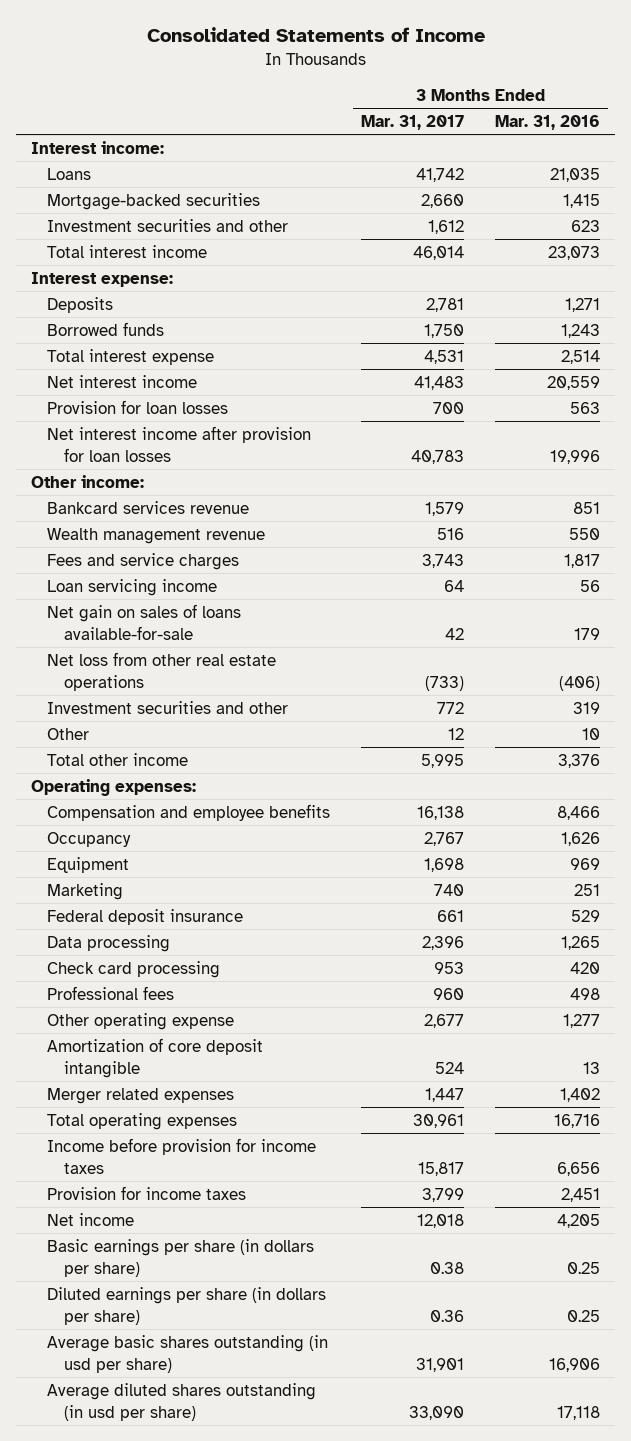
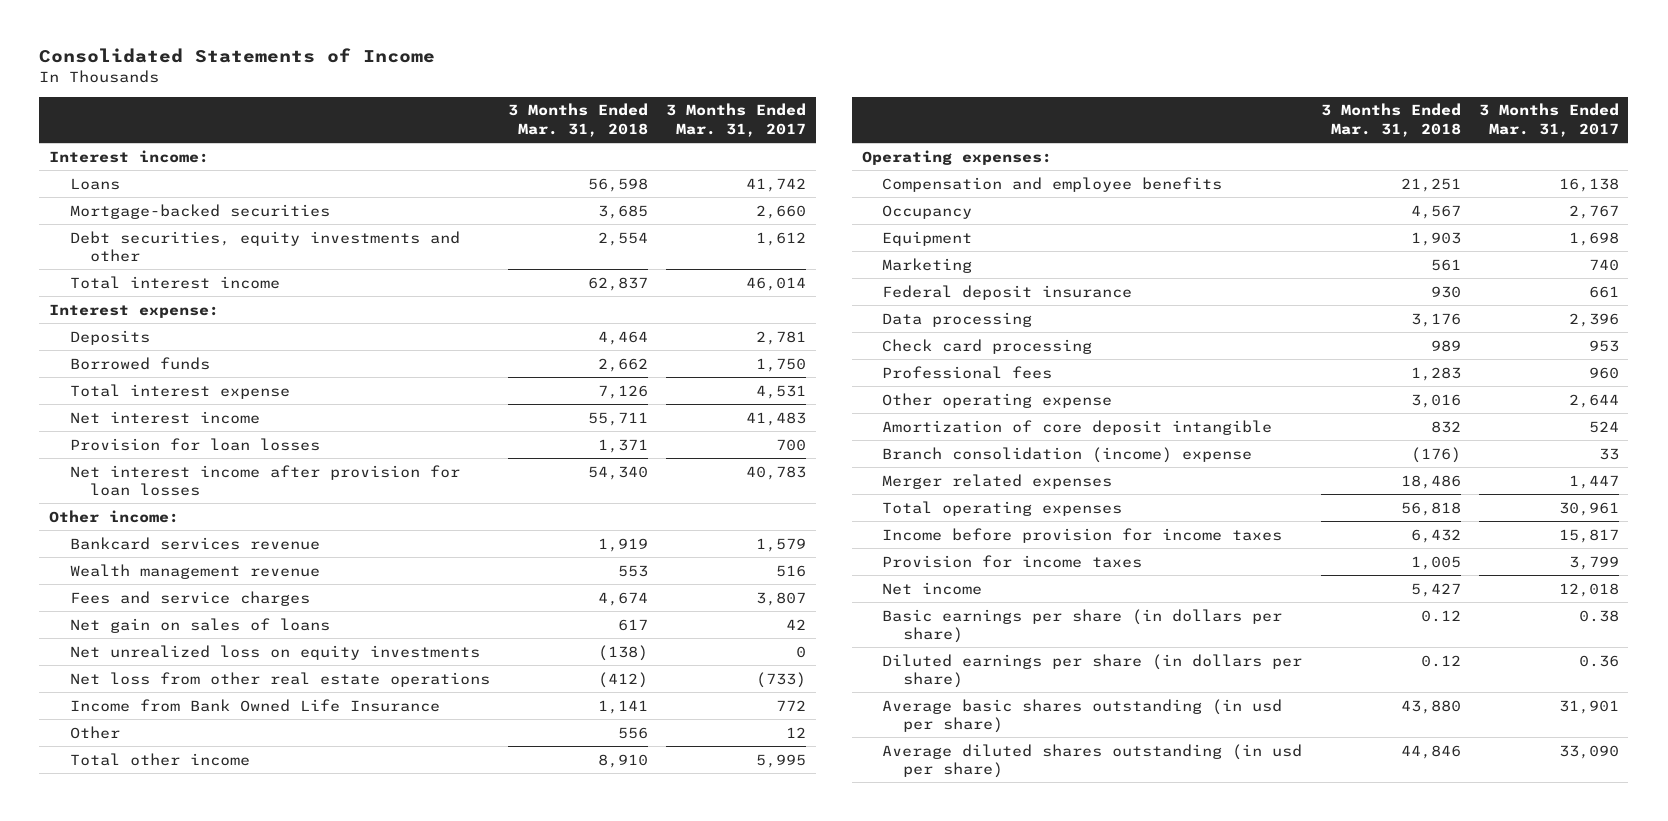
[494,115,600,131] Mar. 31, 2016 -> none
none -> [507,103,648,137] 3 Months Ended Mar. 31, 2018
[47,218,289,232] Investment securities and other -> [69,230,460,262] Debt securities, equity investments and other
[47,578,218,596] Loan servicing income -> none
[422,553,465,568] 3,743 -> [756,591,807,606] 3,807
[47,603,242,640] Net gain on sales of loans available-for-sale -> [69,617,330,633] Net gain on sales of loans
none -> [69,644,480,660] Net unrealized loss on equity investments
[47,700,289,714] Investment securities and other -> [69,698,440,712] Income from Bank Owned Life Insurance
[424,1013,465,1028] 2,677 -> [1569,393,1620,408] 2,644
none -> [882,446,1253,463] Branch consolidation (income) expense

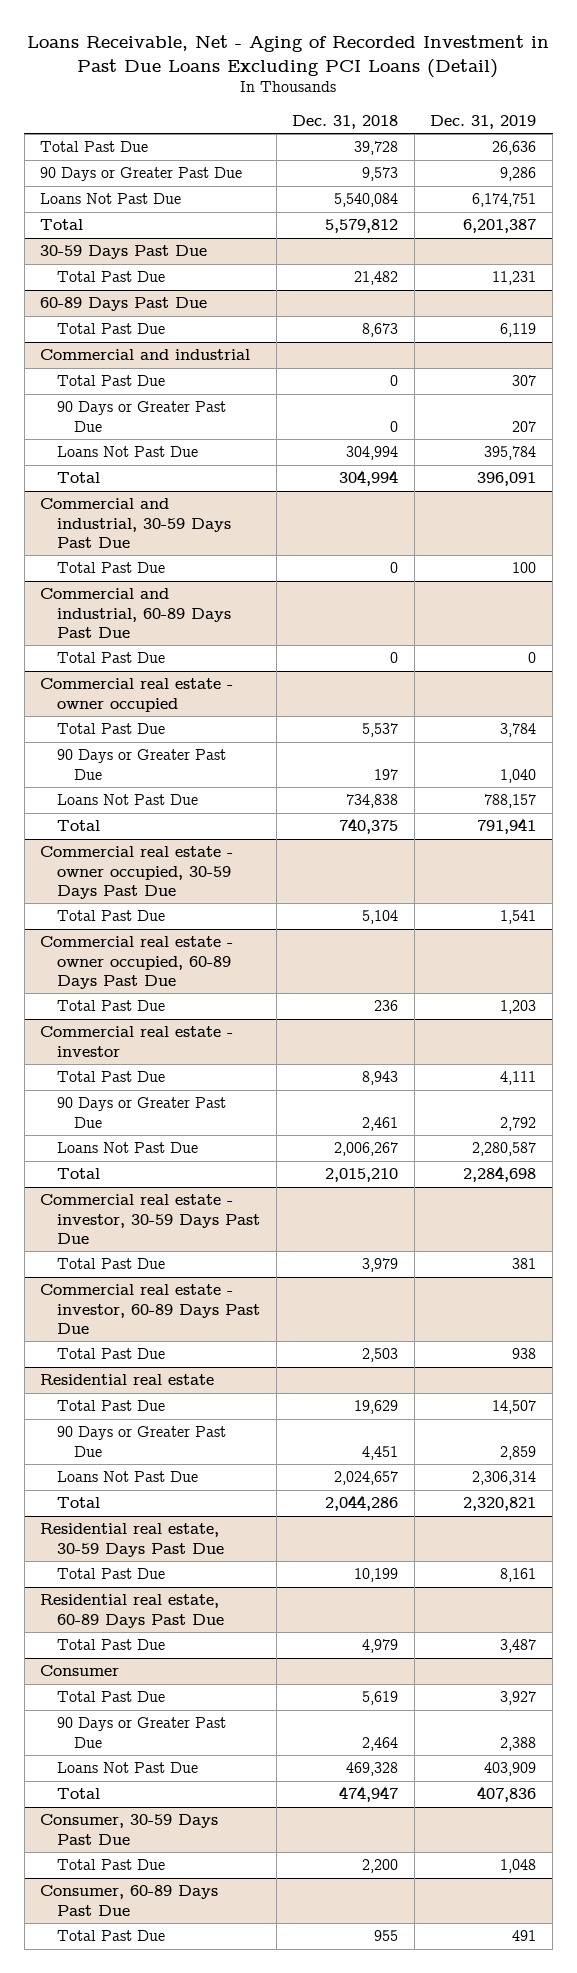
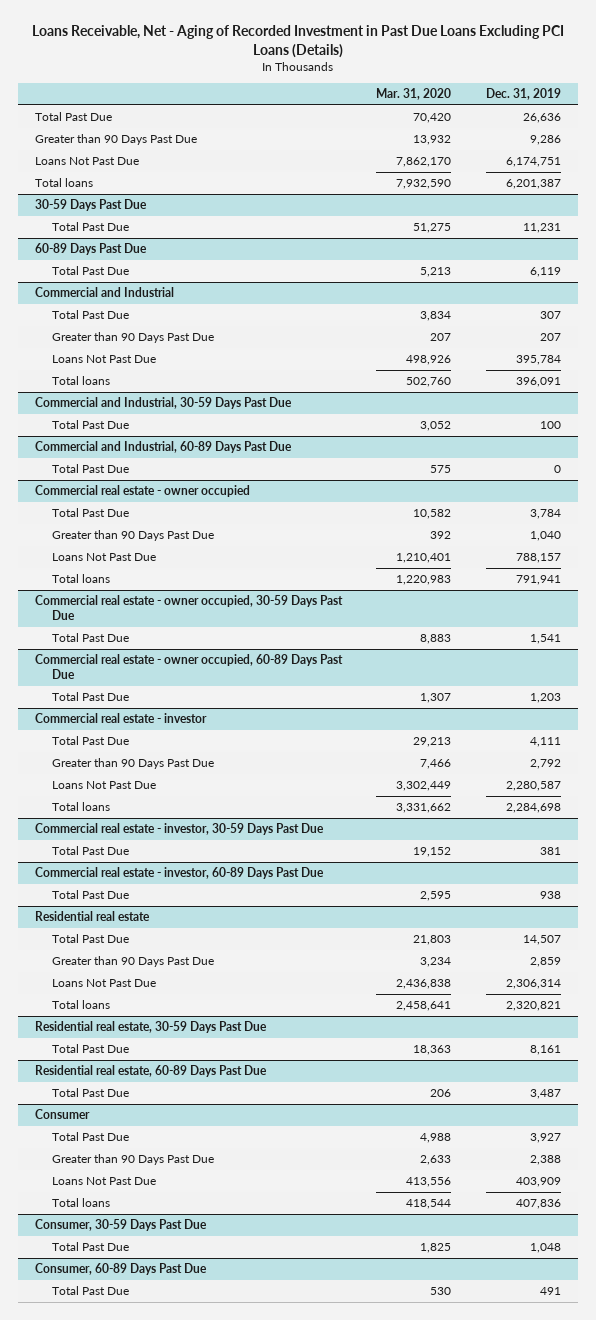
[27,34,550,78] Loans Receivable, Net - Aging of Recorded Investment in Past Due Loans Excluding PCI Loans (Detail) -> [31,25,564,58] Loans Receivable, Net - Aging of Recorded Investment in Past Due Loans Excluding PCI Loans (Details)
[292,114,399,129] Dec. 31, 2018 -> none
none -> [376,88,452,101] Mar. 31, 2020
[40,167,243,182] 90 Days or Greater Past Due -> [34,134,197,146] Greater than 90 Days Past Due
[40,219,84,231] Total -> [34,178,93,188] Total loans
[40,349,251,361] Commercial and industrial -> [34,287,174,298] Commercial and Industrial
[57,401,227,432] 90 Days or Greater Past Due -> [51,332,214,344] Greater than 90 Days Past Due
[57,472,101,484] Total -> [51,376,110,386] Total loans
[40,498,232,548] Commercial and industrial, 30-59 Days Past Due -> [34,397,292,410] Commercial and Industrial, 30-59 Days Past Due
[40,588,232,638] Commercial and industrial, 60-89 Days Past Due -> [34,441,292,454] Commercial and Industrial, 60-89 Days Past Due
[57,749,227,780] 90 Days or Greater Past Due -> [51,530,214,542] Greater than 90 Days Past Due
[57,820,101,832] Total -> [51,574,110,584] Total loans
[57,1097,227,1128] 90 Days or Greater Past Due -> [51,758,214,770] Greater than 90 Days Past Due
[57,1168,101,1180] Total -> [51,802,110,812] Total loans
[57,1426,227,1457] 90 Days or Greater Past Due -> [51,956,214,968] Greater than 90 Days Past Due
[57,1497,101,1509] Total -> [51,1000,110,1010] Total loans
[57,1717,227,1748] 90 Days or Greater Past Due -> [51,1154,214,1166] Greater than 90 Days Past Due
[57,1788,101,1800] Total -> [51,1198,110,1208] Total loans

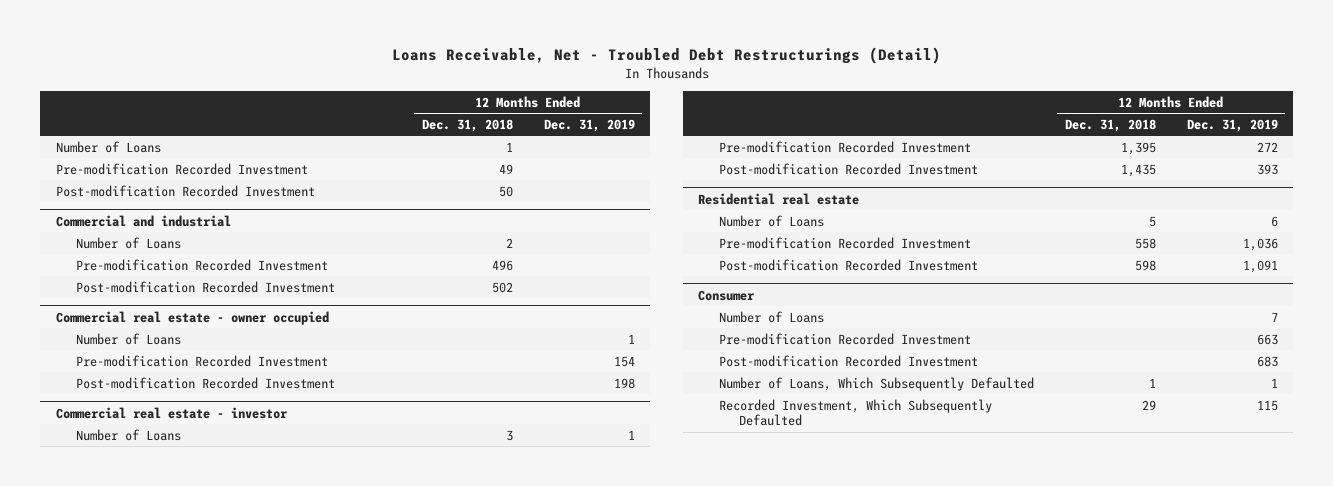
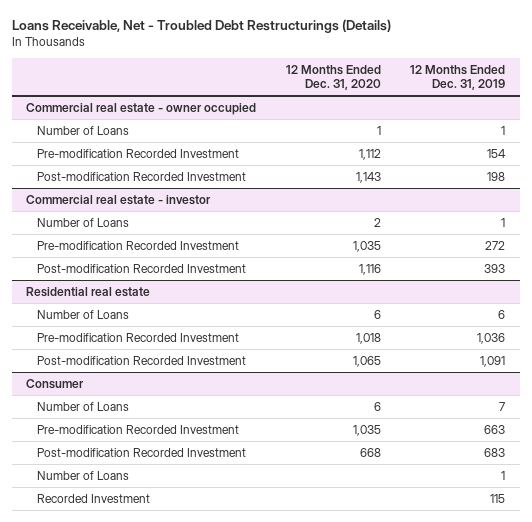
[391,47,941,65] Loans Receivable, Net - Troubled Debt Restructurings (Detail) -> [11,18,391,33] Loans Receivable, Net - Troubled Debt Restructurings (Details)
[421,118,513,132] Dec. 31, 2018 -> none
none -> [285,64,381,91] 12 Months Ended Dec. 31, 2020
[55,140,161,153] Number of Loans -> none
[55,162,308,175] Pre-modification Recorded Investment -> none
[55,184,315,197] Post-modification Recorded Investment -> none
[55,214,231,227] Commercial and industrial -> none
[75,236,181,249] Number of Loans -> none
[75,258,328,271] Pre-modification Recorded Investment -> none
[75,280,335,293] Post-modification Recorded Investment -> none
[718,376,1034,391] Number of Loans, Which Subsequently Defaulted -> [36,470,129,480] Number of Loans
[718,398,992,427] Recorded Investment, Which Subsequently Defaulted -> [36,493,150,503] Recorded Investment

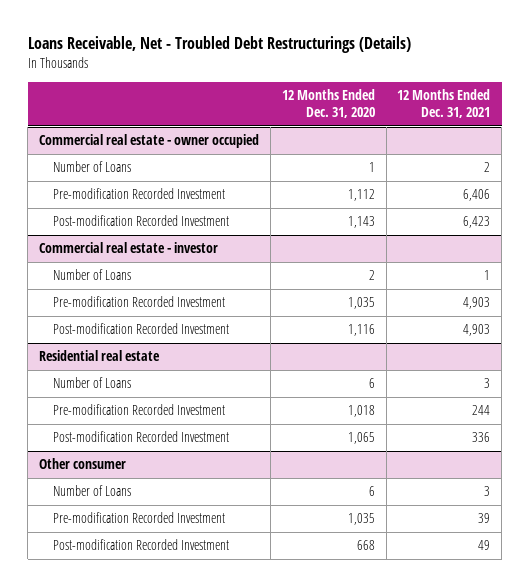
[410,64,506,91] 12 Months Ended Dec. 31, 2019 -> none
none -> [397,89,491,119] 12 Months Ended Dec. 31, 2021
[26,378,85,389] Consumer -> [39,458,127,470] Other consumer
[36,470,129,480] Number of Loans -> none
[36,493,150,503] Recorded Investment -> none

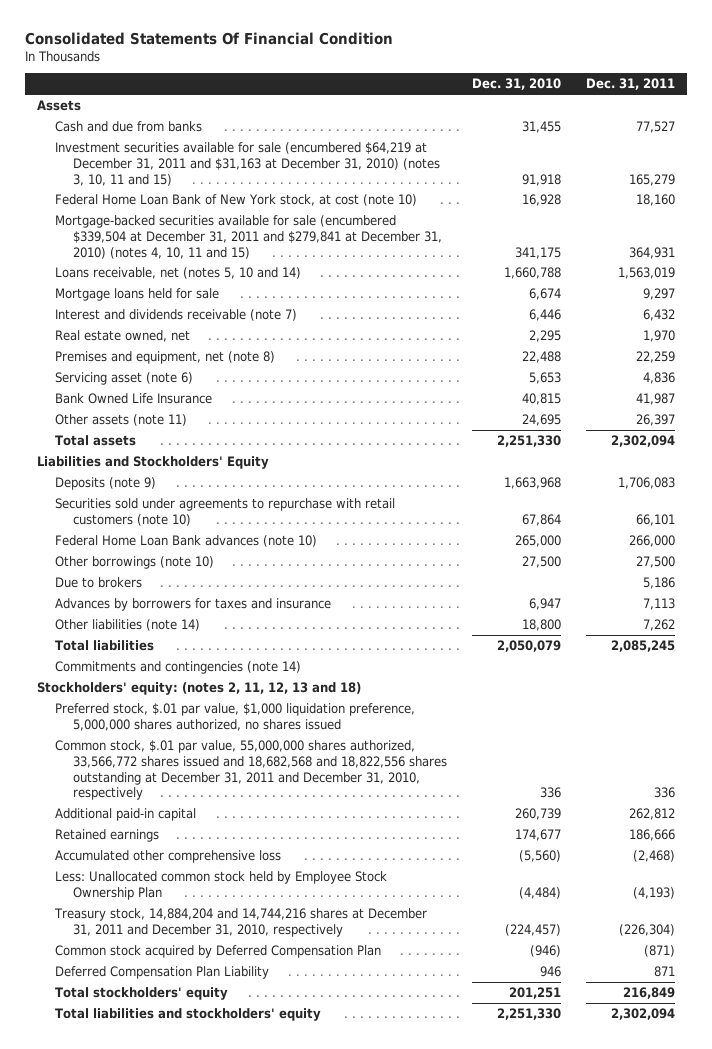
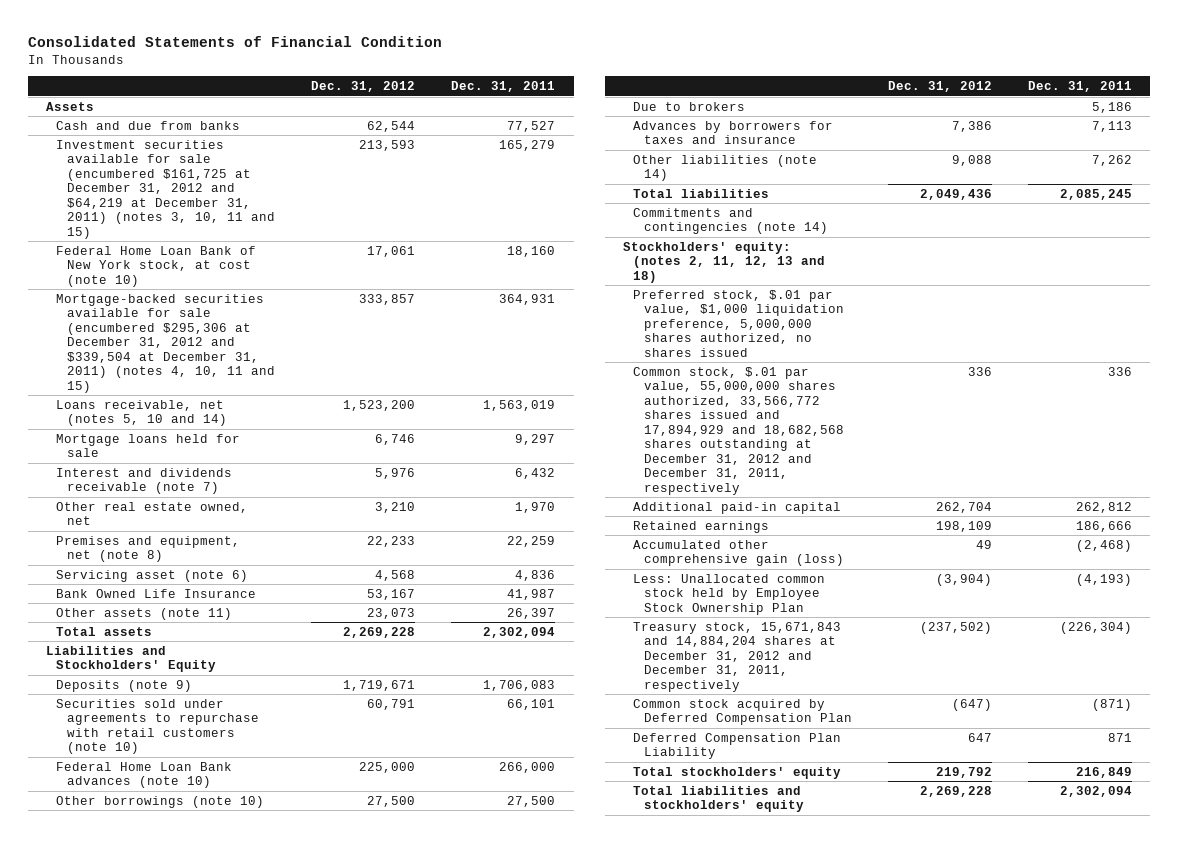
[24,32,393,46] Consolidated Statements Of Financial Condition -> [27,36,442,48] Consolidated Statements of Financial Condition
[472,78,562,91] Dec. 31, 2010 -> none
none -> [311,81,416,93] Dec. 31, 2012
[55,142,441,186] Investment securities available for sale (encumbered $64,219 at December 31, 2011 and $31,163 at December 31, 2010) (notes 3, 10, 11 and 15) -> [56,139,275,239] Investment securities available for sale (encumbered $161,725 at December 31, 2012 and $64,219 at December 31, 2011) (notes 3, 10, 11 and 15)
[55,215,443,259] Mortgage-backed securities available for sale (encumbered $339,504 at December 31, 2011 and $279,841 at December 31, 2010) (notes 4, 10, 11 and 15) -> [56,293,275,393] Mortgage-backed securities available for sale (encumbered $295,306 at December 31, 2012 and $339,504 at December 31, 2011) (notes 4, 10, 11 and 15)
[55,330,191,343] Real estate owned, net -> [56,501,249,526] Other real estate owned, net
[55,740,448,801] Common stock, $.01 par value, 55,000,000 shares authorized, 33,566,772 shares issued and 18,682,568 and 18,822,556 shares outstanding at December 31, 2011 and December 31, 2010, respectively -> [633,366,844,495] Common stock, $.01 par value, 55,000,000 shares authorized, 33,566,772 shares issued and 17,894,929 and 18,682,568 shares outstanding at December 31, 2012 and December 31, 2011, respectively
[55,850,282,864] Accumulated other comprehensive loss -> [633,539,844,567] Accumulated other comprehensive gain (loss)
[54,908,428,937] Treasury stock, 14,884,204 and 14,744,216 shares at December 31, 2011 and December 31, 2010, respectively -> [633,621,842,692] Treasury stock, 15,671,843 and 14,884,204 shares at December 31, 2012 and December 31, 2011, respectively

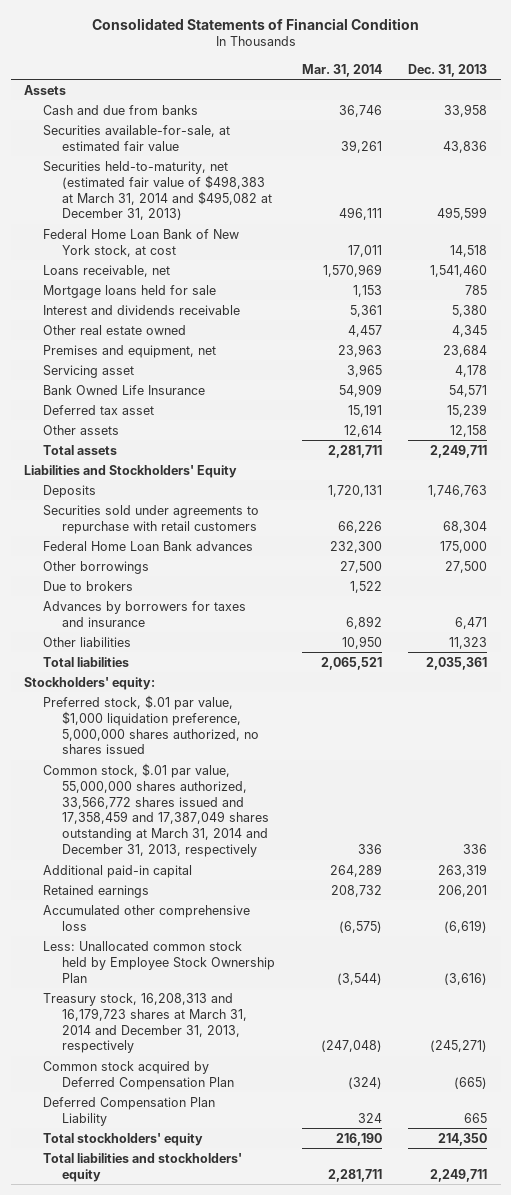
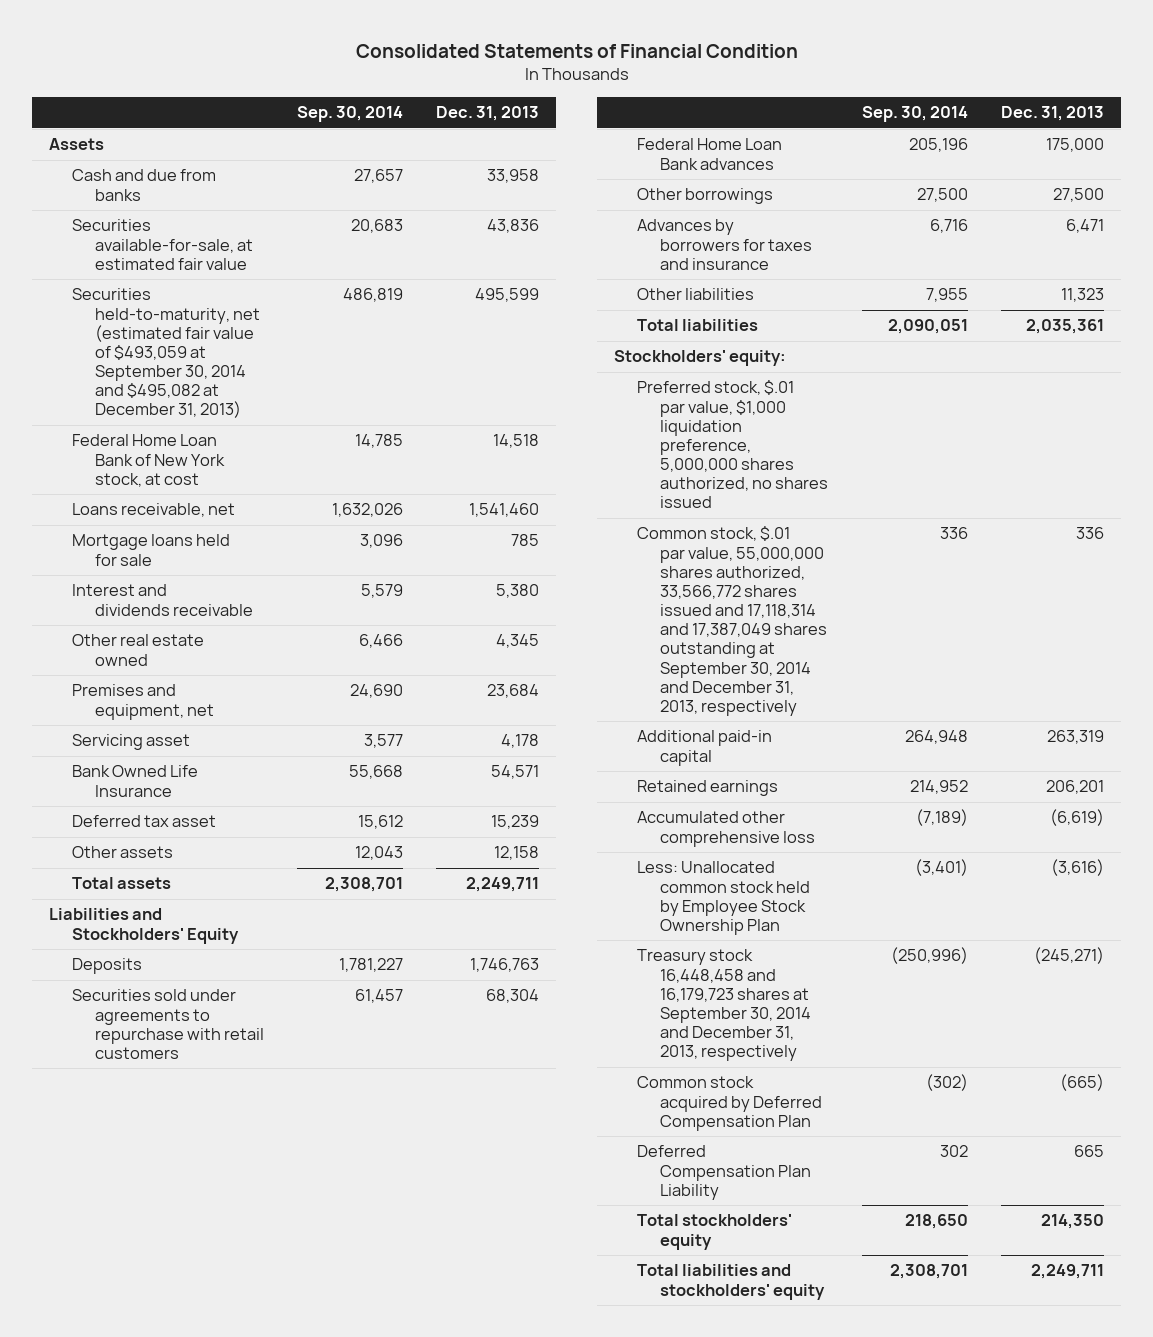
[301,63,382,77] Mar. 31, 2014 -> none
none -> [297,106,404,123] Sep. 30, 2014
[42,160,272,221] Securities held-to-maturity, net (estimated fair value of $498,383 at March 31, 2014 and $495,082 at December 31, 2013) -> [71,288,261,419] Securities held-to-maturity, net (estimated fair value of $493,059 at September 30, 2014 and $495,082 at December 31, 2013)
[42,580,133,591] Due to brokers -> none
[42,762,269,858] Common stock, $.01 par value, 55,000,000 shares authorized, 33,566,772 shares issued and 17,358,459 and 17,387,049 shares outstanding at March 31, 2014 and December 31, 2013, respectively -> [636,526,828,716] Common stock, $.01 par value, 55,000,000 shares authorized, 33,566,772 shares issued and 17,118,314 and 17,387,049 shares outstanding at September 30, 2014 and December 31, 2013, respectively
[42,992,247,1054] Treasury stock, 16,208,313 and 16,179,723 shares at March 31, 2014 and December 31, 2013, respectively -> [636,949,812,1062] Treasury stock 16,448,458 and 16,179,723 shares at September 30, 2014 and December 31, 2013, respectively

